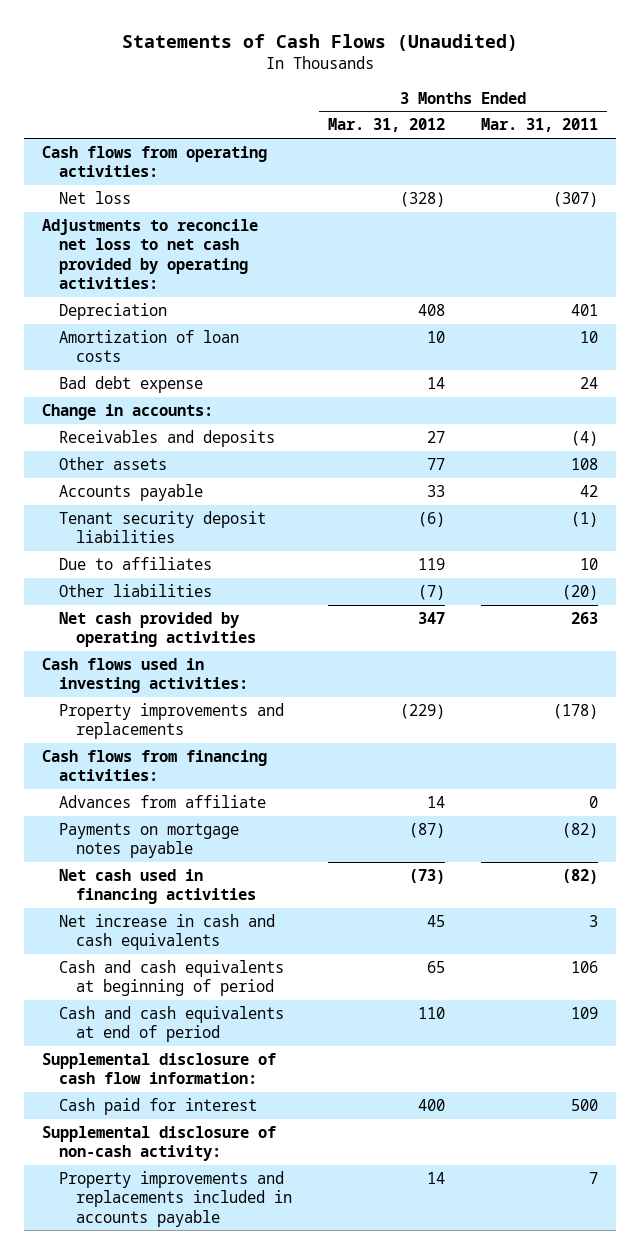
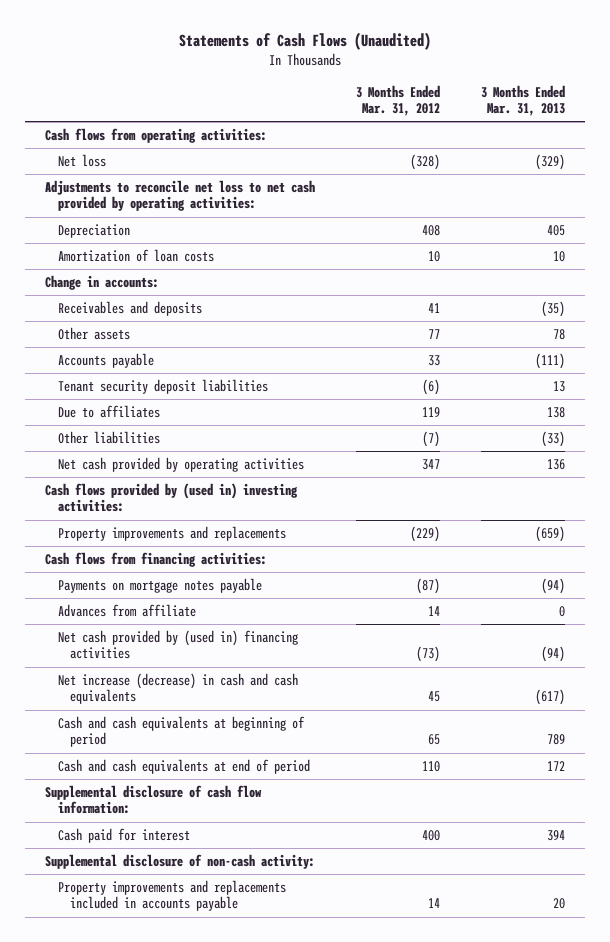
[480,118,598,133] Mar. 31, 2011 -> none
none -> [480,84,565,117] 3 Months Ended Mar. 31, 2013
[59,375,204,393] Bad debt expense -> none
[427,430,446,443] 27 -> [427,302,440,313] 41
[42,657,249,694] Cash flows used in investing activities: -> [45,482,299,513] Cash flows provided by (used in) investing activities:
[59,794,267,808] Advances from affiliate -> [57,603,196,617] Advances from affiliate
[59,868,257,905] Net cash used in financing activities -> [57,629,298,660] Net cash provided by (used in) financing activities
[59,913,276,951] Net increase in cash and cash equivalents -> [57,672,298,705] Net increase (decrease) in cash and cash equivalents

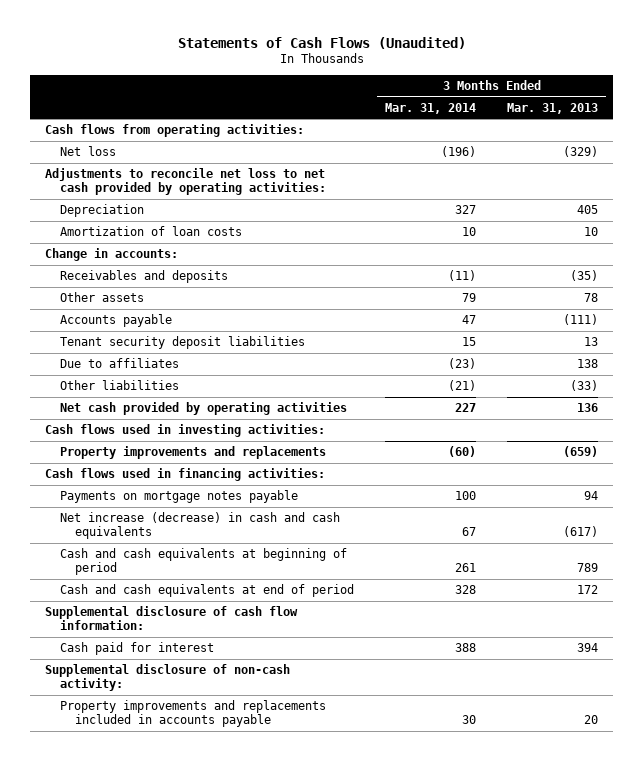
[355,84,440,117] 3 Months Ended Mar. 31, 2012 -> none
none -> [385,102,477,114] Mar. 31, 2014
[45,482,299,513] Cash flows provided by (used in) investing activities: -> [45,424,326,438] Cash flows used in investing activities:
[57,603,196,617] Advances from affiliate -> none
[57,629,298,660] Net cash provided by (used in) financing activities -> none
[45,551,268,567] Cash flows from financing activities: -> [45,468,326,482] Cash flows used in financing activities:
[540,577,565,594] (94) -> [583,491,598,501] 94

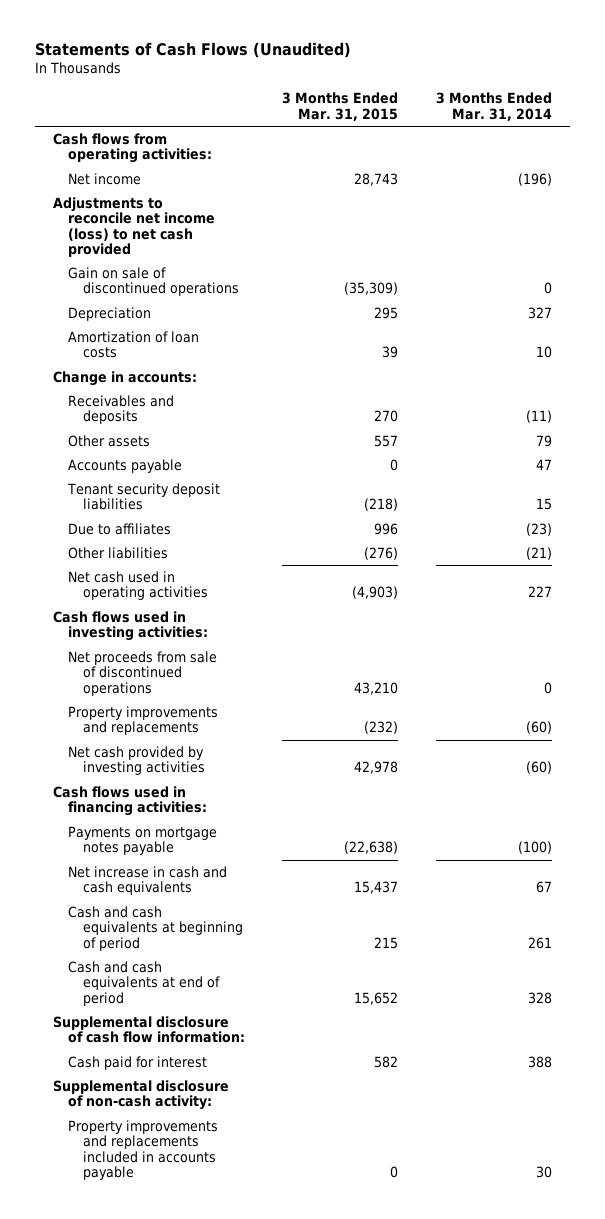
[506,102,598,114] Mar. 31, 2013 -> none
none -> [282,92,399,121] 3 Months Ended Mar. 31, 2015
[60,146,117,157] Net loss -> [67,172,141,185] Net income
[45,168,327,196] Adjustments to reconcile net loss to net cash provided by operating activities: -> [53,196,215,258] Adjustments to reconcile net income (loss) to net cash provided
none -> [67,266,239,297] Gain on sale of discontinued operations
[60,402,348,416] Net cash provided by operating activities -> [67,570,208,601] Net cash used in operating activities
none -> [67,650,217,696] Net proceeds from sale of discontinued operations
none -> [67,745,205,776] Net cash provided by investing activities
[455,491,477,501] 100 -> [517,841,552,855] (100)
[60,512,341,540] Net increase (decrease) in cash and cash equivalents -> [67,865,227,896] Net increase in cash and cash equivalents

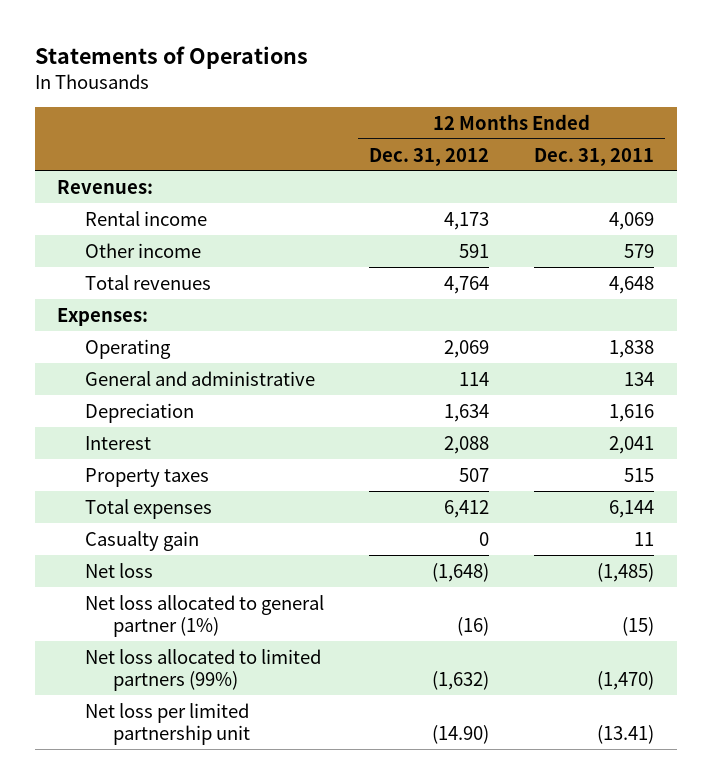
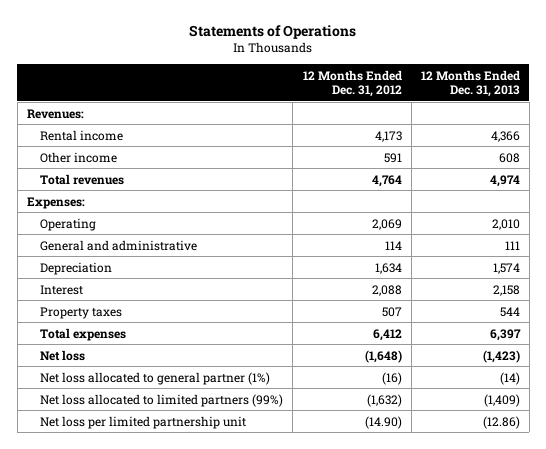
[534,147,655,166] Dec. 31, 2011 -> none
none -> [420,69,520,97] 12 Months Ended Dec. 31, 2013
[85,530,200,551] Casualty gain -> none

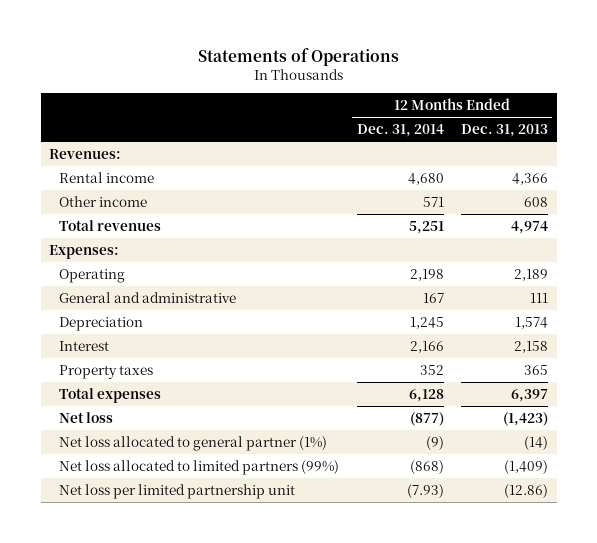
[302,69,402,97] 12 Months Ended Dec. 31, 2012 -> none
none -> [356,124,444,138] Dec. 31, 2014
[491,218,520,230] 2,010 -> [514,268,549,281] 2,189
[499,306,520,317] 544 -> [524,364,549,375] 365

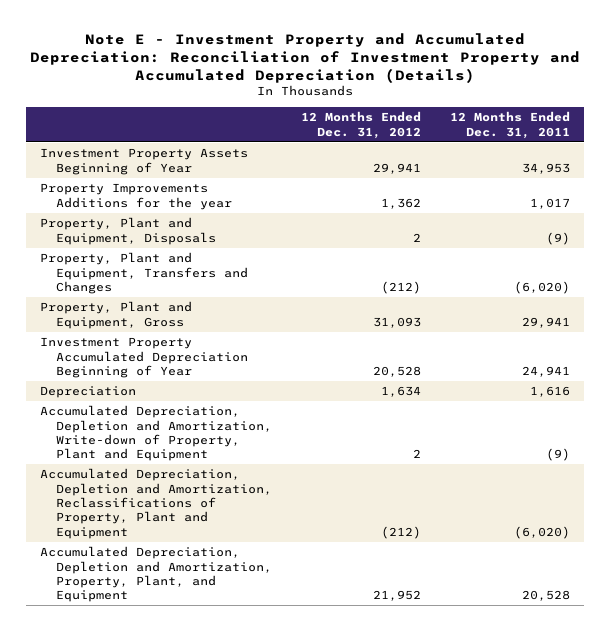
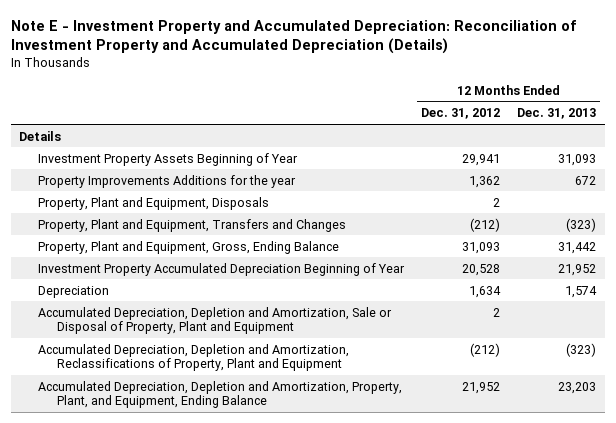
[449,111,570,139] 12 Months Ended Dec. 31, 2011 -> none
none -> [517,108,597,120] Dec. 31, 2013
none -> [19,130,62,141] Details
[40,301,193,329] Property, Plant and Equipment, Gross -> [38,240,340,254] Property, Plant and Equipment, Gross, Ending Balance
[40,405,272,462] Accumulated Depreciation, Depletion and Amortization, Write-down of Property, Plant and Equipment -> [38,306,393,335] Accumulated Depreciation, Depletion and Amortization, Sale or Disposal of Property, Plant and Equipment
[40,546,272,603] Accumulated Depreciation, Depletion and Amortization, Property, Plant, and Equipment -> [38,380,403,409] Accumulated Depreciation, Depletion and Amortization, Property, Plant, and Equipment, Ending Balance

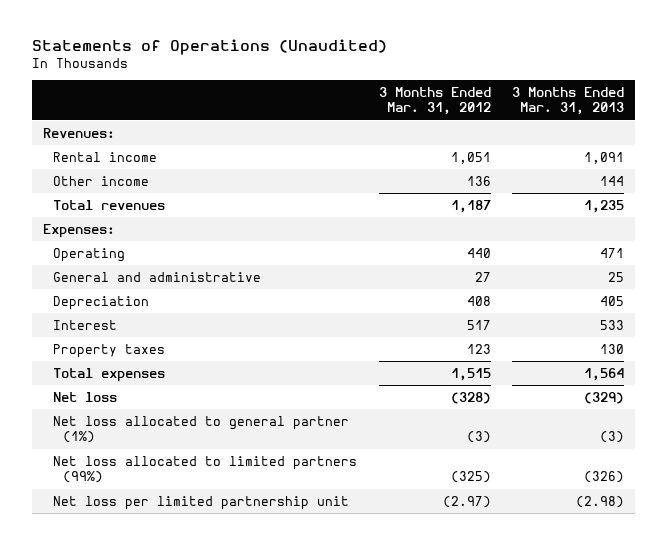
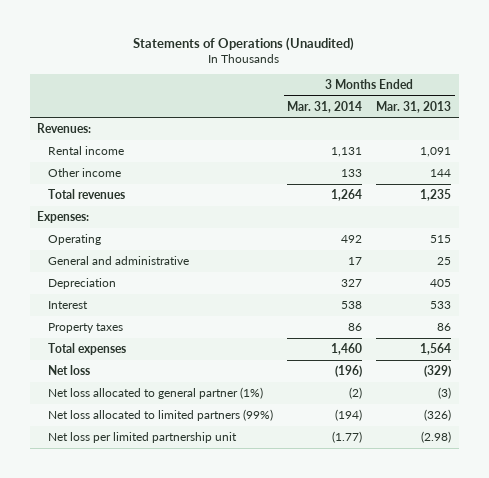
[378,87,491,116] 3 Months Ended Mar. 31, 2012 -> none
none -> [287,100,363,113] Mar. 31, 2014
[600,247,625,258] 471 -> [430,234,452,243] 515
[600,343,625,354] 130 -> [437,322,452,331] 86

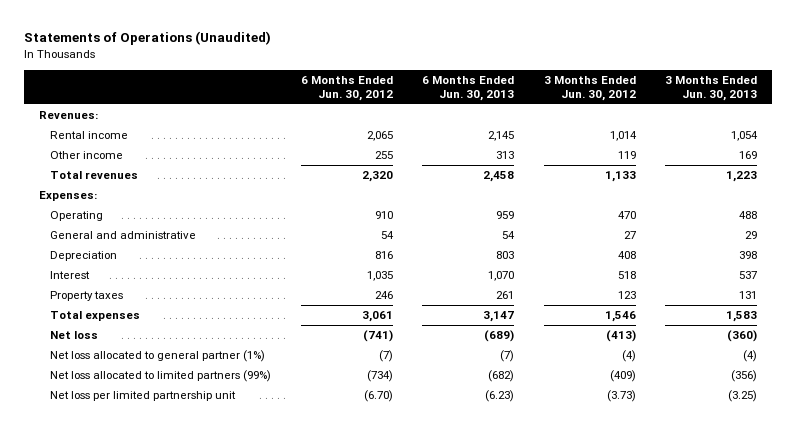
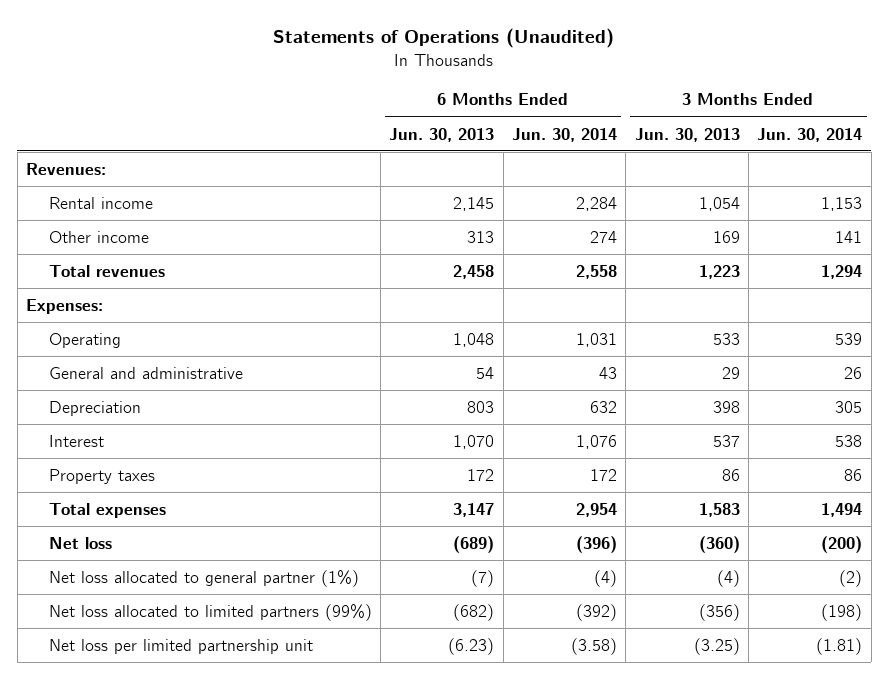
[300,75,393,102] 6 Months Ended Jun. 30, 2012 -> none
[543,75,636,102] 3 Months Ended Jun. 30, 2012 -> none
none -> [511,127,617,142] Jun. 30, 2014
none -> [757,127,863,142] Jun. 30, 2014
[496,210,515,219] 959 -> [453,332,495,347] 1,048
[739,210,758,219] 488 -> [712,332,740,345] 533
[496,290,515,299] 261 -> [467,468,495,481] 172
[739,290,758,299] 131 -> [721,468,740,481] 86

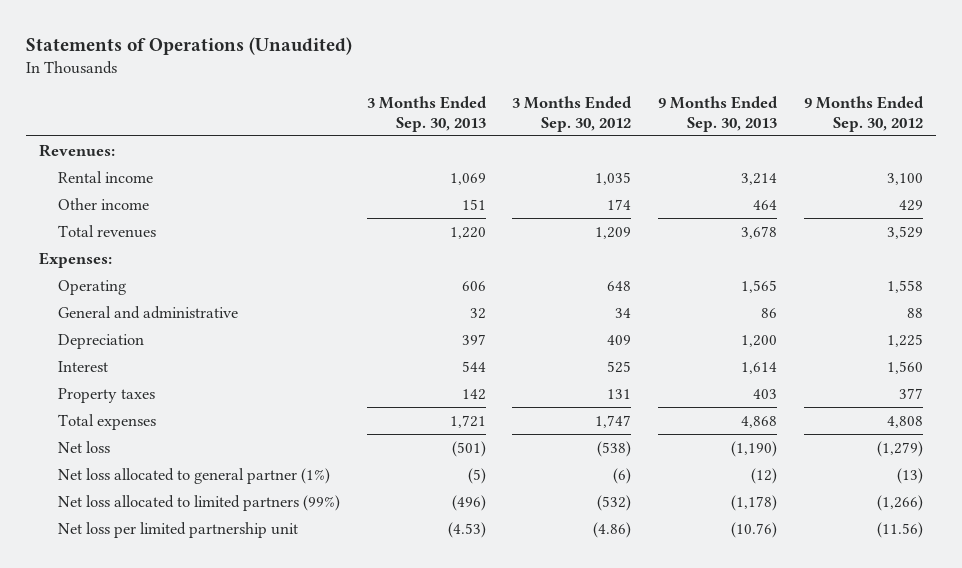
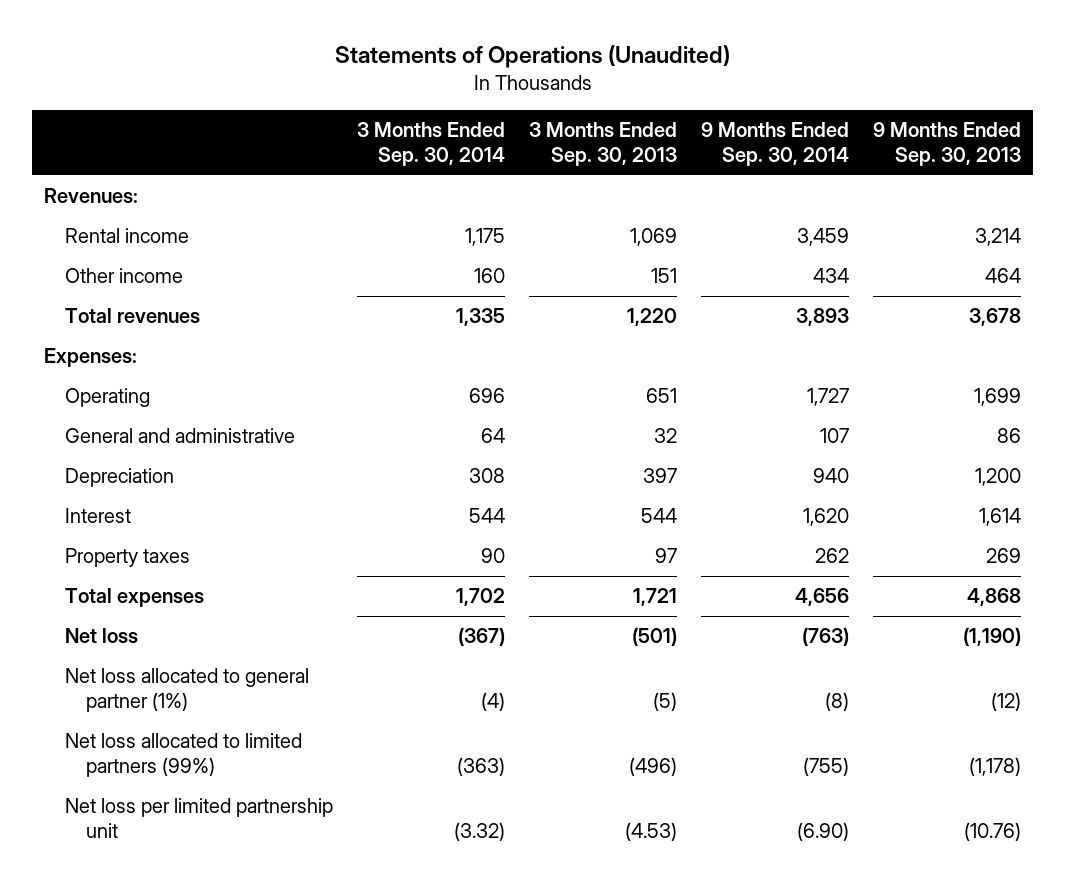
[512,96,633,132] 3 Months Ended Sep. 30, 2012 -> none
[803,96,924,132] 9 Months Ended Sep. 30, 2012 -> none
none -> [357,122,506,166] 3 Months Ended Sep. 30, 2014
none -> [701,122,850,166] 9 Months Ended Sep. 30, 2014
[461,280,486,291] 606 -> [646,388,678,404] 651
[741,279,778,293] 1,565 -> [974,388,1022,407] 1,699
[461,388,486,400] 142 -> [655,548,678,564] 97
[753,388,778,399] 403 -> [986,548,1022,564] 269

